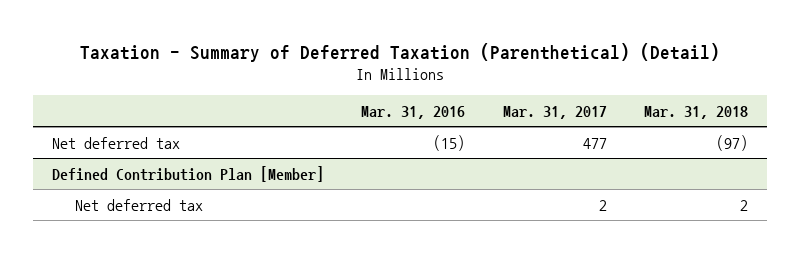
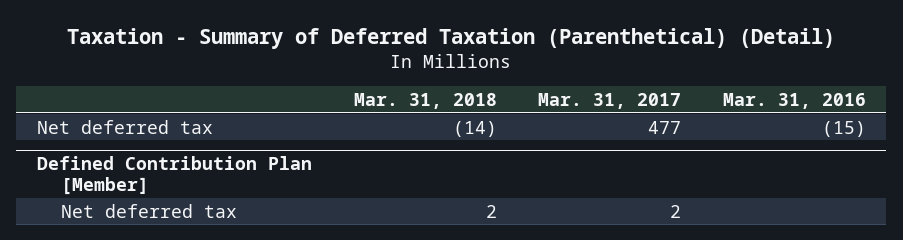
[715,134,748,151] (97) -> [452,120,497,137] (14)

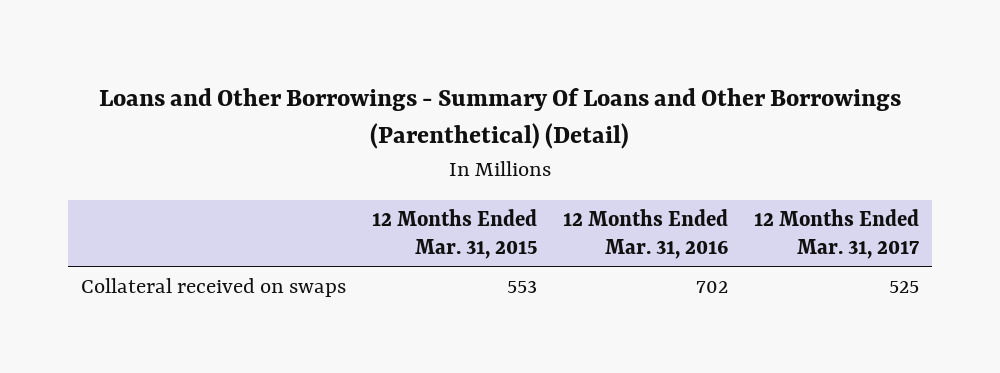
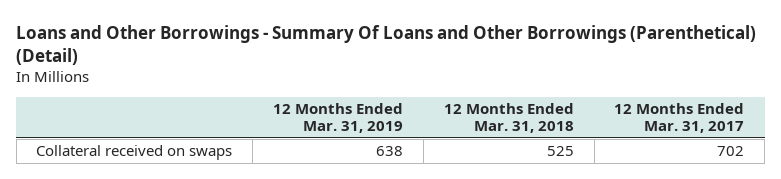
[372,209,538,260] 12 Months Ended Mar. 31, 2015 -> none
[562,209,728,260] 12 Months Ended Mar. 31, 2016 -> none
none -> [273,102,404,133] 12 Months Ended Mar. 31, 2019
none -> [443,102,574,133] 12 Months Ended Mar. 31, 2018
[888,280,919,293] 525 -> [717,146,745,157] 702

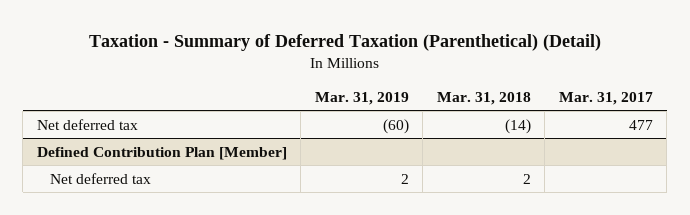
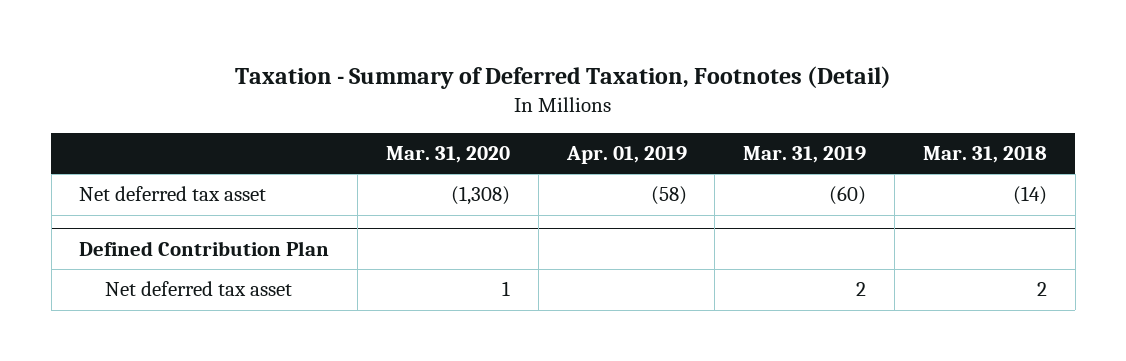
[88,33,601,51] Taxation - Summary of Deferred Taxation (Parenthetical) (Detail) -> [235,65,892,89] Taxation - Summary of Deferred Taxation, Footnotes (Detail)
[558,91,653,105] Mar. 31, 2017 -> none
none -> [386,146,511,164] Mar. 31, 2020
none -> [565,146,687,165] Apr. 01, 2019
[36,118,138,130] Net deferred tax -> [79,186,267,202] Net deferred tax asset
[36,146,287,160] Defined Contribution Plan [Member] -> [79,240,330,256] Defined Contribution Plan
[50,172,152,184] Net deferred tax -> [104,281,292,297] Net deferred tax asset

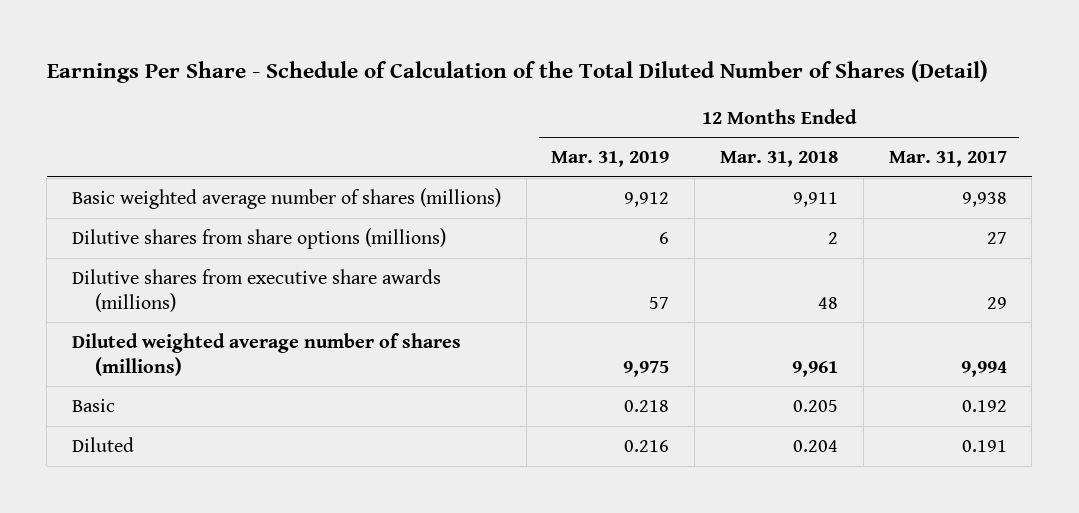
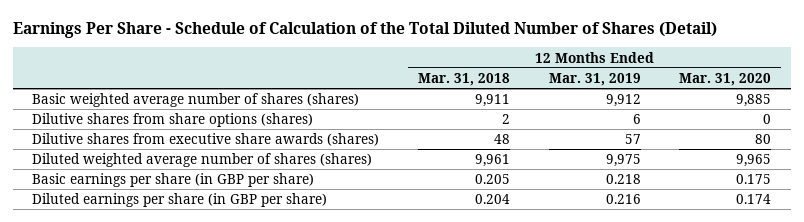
[888,151,1007,168] Mar. 31, 2017 -> none
none -> [679,72,772,86] Mar. 31, 2020
[71,188,501,210] Basic weighted average number of shares (millions) -> [32,93,360,108] Basic weighted average number of shares (shares)
[71,228,446,250] Dilutive shares from share options (millions) -> [32,113,314,128] Dilutive shares from share options (shares)
[71,269,441,312] Dilutive shares from executive share awards (millions) -> [32,133,380,147] Dilutive shares from executive share awards (shares)
[71,333,461,376] Diluted weighted average number of shares (millions) -> [32,153,373,168] Diluted weighted average number of shares (shares)
[71,399,115,413] Basic -> [32,173,315,188] Basic earnings per share (in GBP per share)
[71,437,134,453] Diluted -> [32,193,328,208] Diluted earnings per share (in GBP per share)

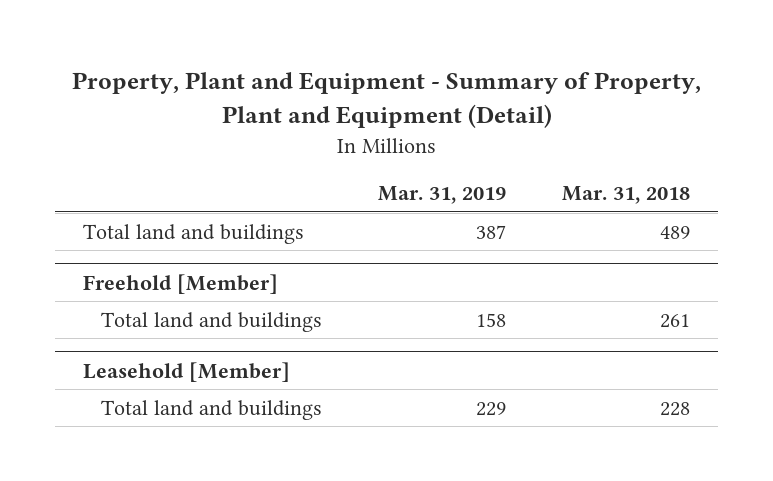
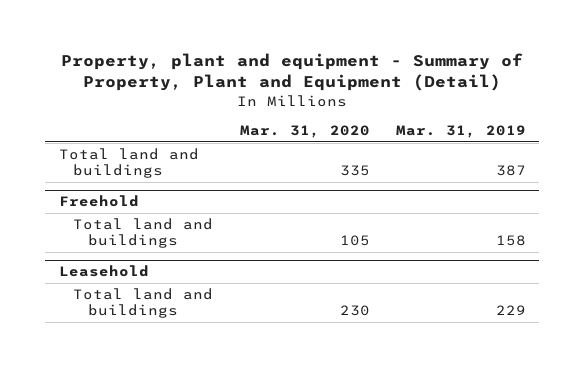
[71,72,701,129] Property, Plant and Equipment - Summary of Property, Plant and Equipment (Detail) -> [61,53,524,92] Property, plant and equipment - Summary of Property, Plant and Equipment (Detail)
[561,186,690,205] Mar. 31, 2018 -> none
none -> [239,125,370,139] Mar. 31, 2020
[83,273,279,294] Freehold [Member] -> [58,195,139,208] Freehold
[83,361,291,382] Leasehold [Member] -> [58,265,149,278] Leasehold

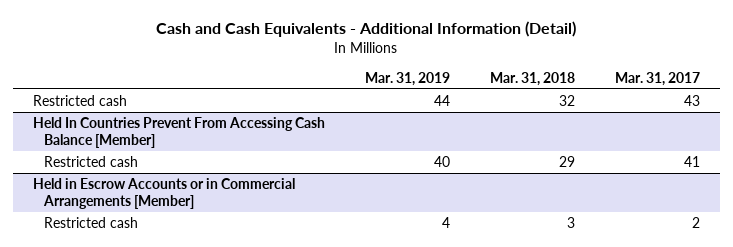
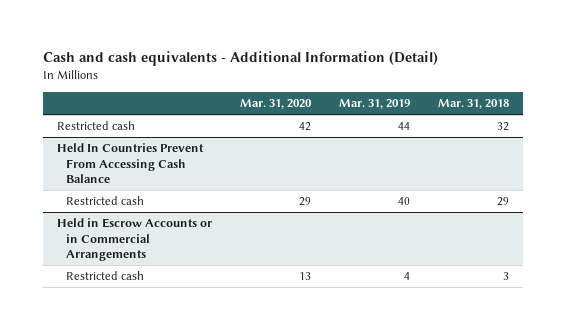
[156,21,577,38] Cash and Cash Equivalents - Additional Information (Detail) -> [42,51,438,67] Cash and cash equivalents - Additional Information (Detail)
[614,71,700,86] Mar. 31, 2017 -> none
none -> [239,99,312,110] Mar. 31, 2020
[33,117,326,148] Held In Countries Prevent From Accessing Cash Balance [Member] -> [56,143,204,184] Held In Countries Prevent From Accessing Cash Balance
[33,178,296,209] Held in Escrow Accounts or in Commercial Arrangements [Member] -> [56,218,212,262] Held in Escrow Accounts or in Commercial Arrangements

